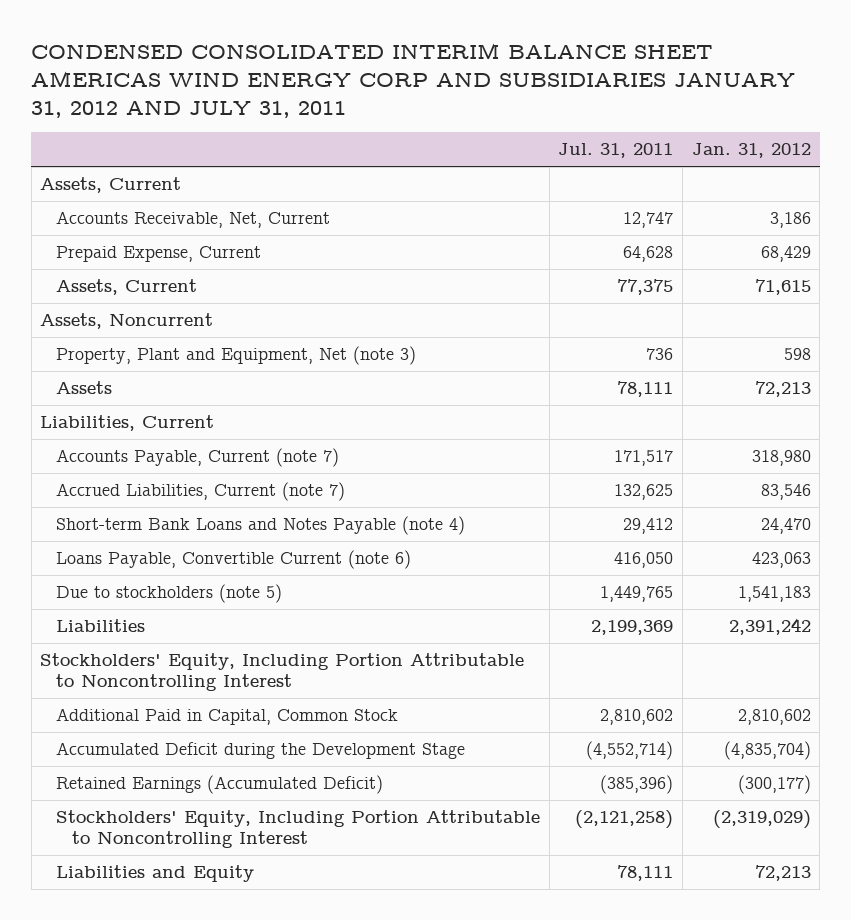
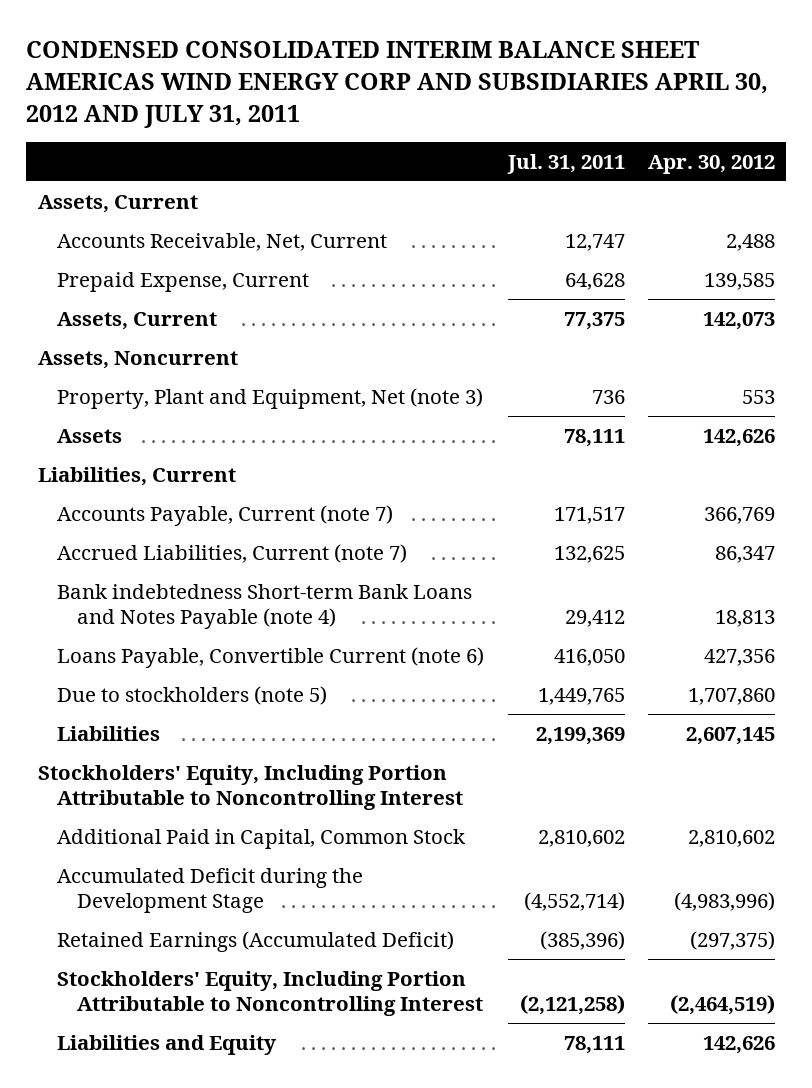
[31,42,796,118] CONDENSED CONSOLIDATED INTERIM BALANCE SHEET AMERICAS WIND ENERGY CORP AND SUBSIDIARIES JANUARY 31, 2012 AND JULY 31, 2011 -> [25,40,768,128] CONDENSED CONSOLIDATED INTERIM BALANCE SHEET AMERICAS WIND ENERGY CORP AND SUBSIDIARIES APRIL 30, 2012 AND JULY 31, 2011
[691,143,811,159] Jan. 31, 2012 -> none
none -> [647,154,775,174] Apr. 30, 2012
[56,516,466,536] Short-term Bank Loans and Notes Payable (note 4) -> [57,583,473,630] Bank indebtedness Short-term Bank Loans and Notes Payable (note 4)

